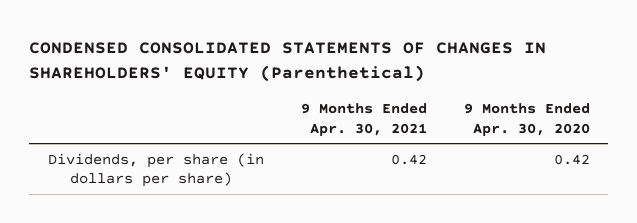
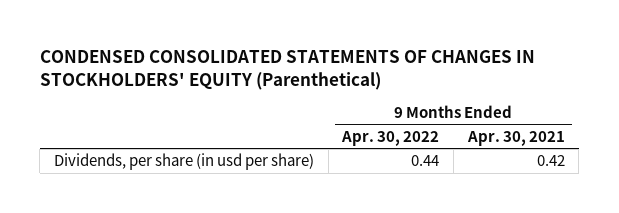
[29,42,547,82] CONDENSED CONSOLIDATED STATEMENTS OF CHANGES IN SHAREHOLDERS' EQUITY (Parenthetical) -> [39,50,535,91] CONDENSED CONSOLIDATED STATEMENTS OF CHANGES IN STOCKHOLDERS' EQUITY (Parenthetical)
[463,103,590,136] 9 Months Ended Apr. 30, 2020 -> none
none -> [341,130,440,146] Apr. 30, 2022
[47,152,264,188] Dividends, per share (in dollars per share) -> [54,153,315,171] Dividends, per share (in usd per share)

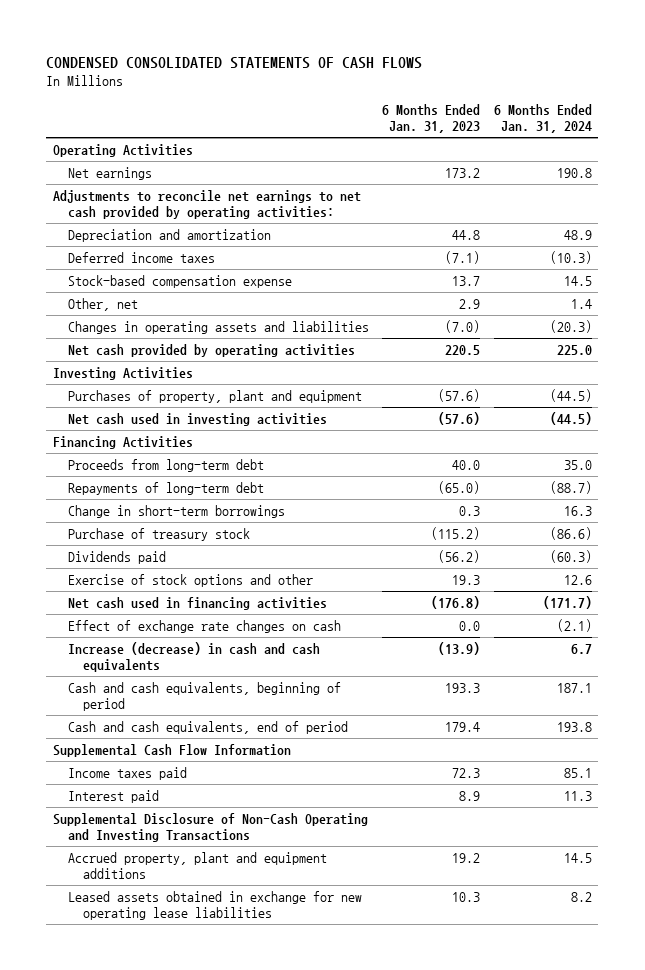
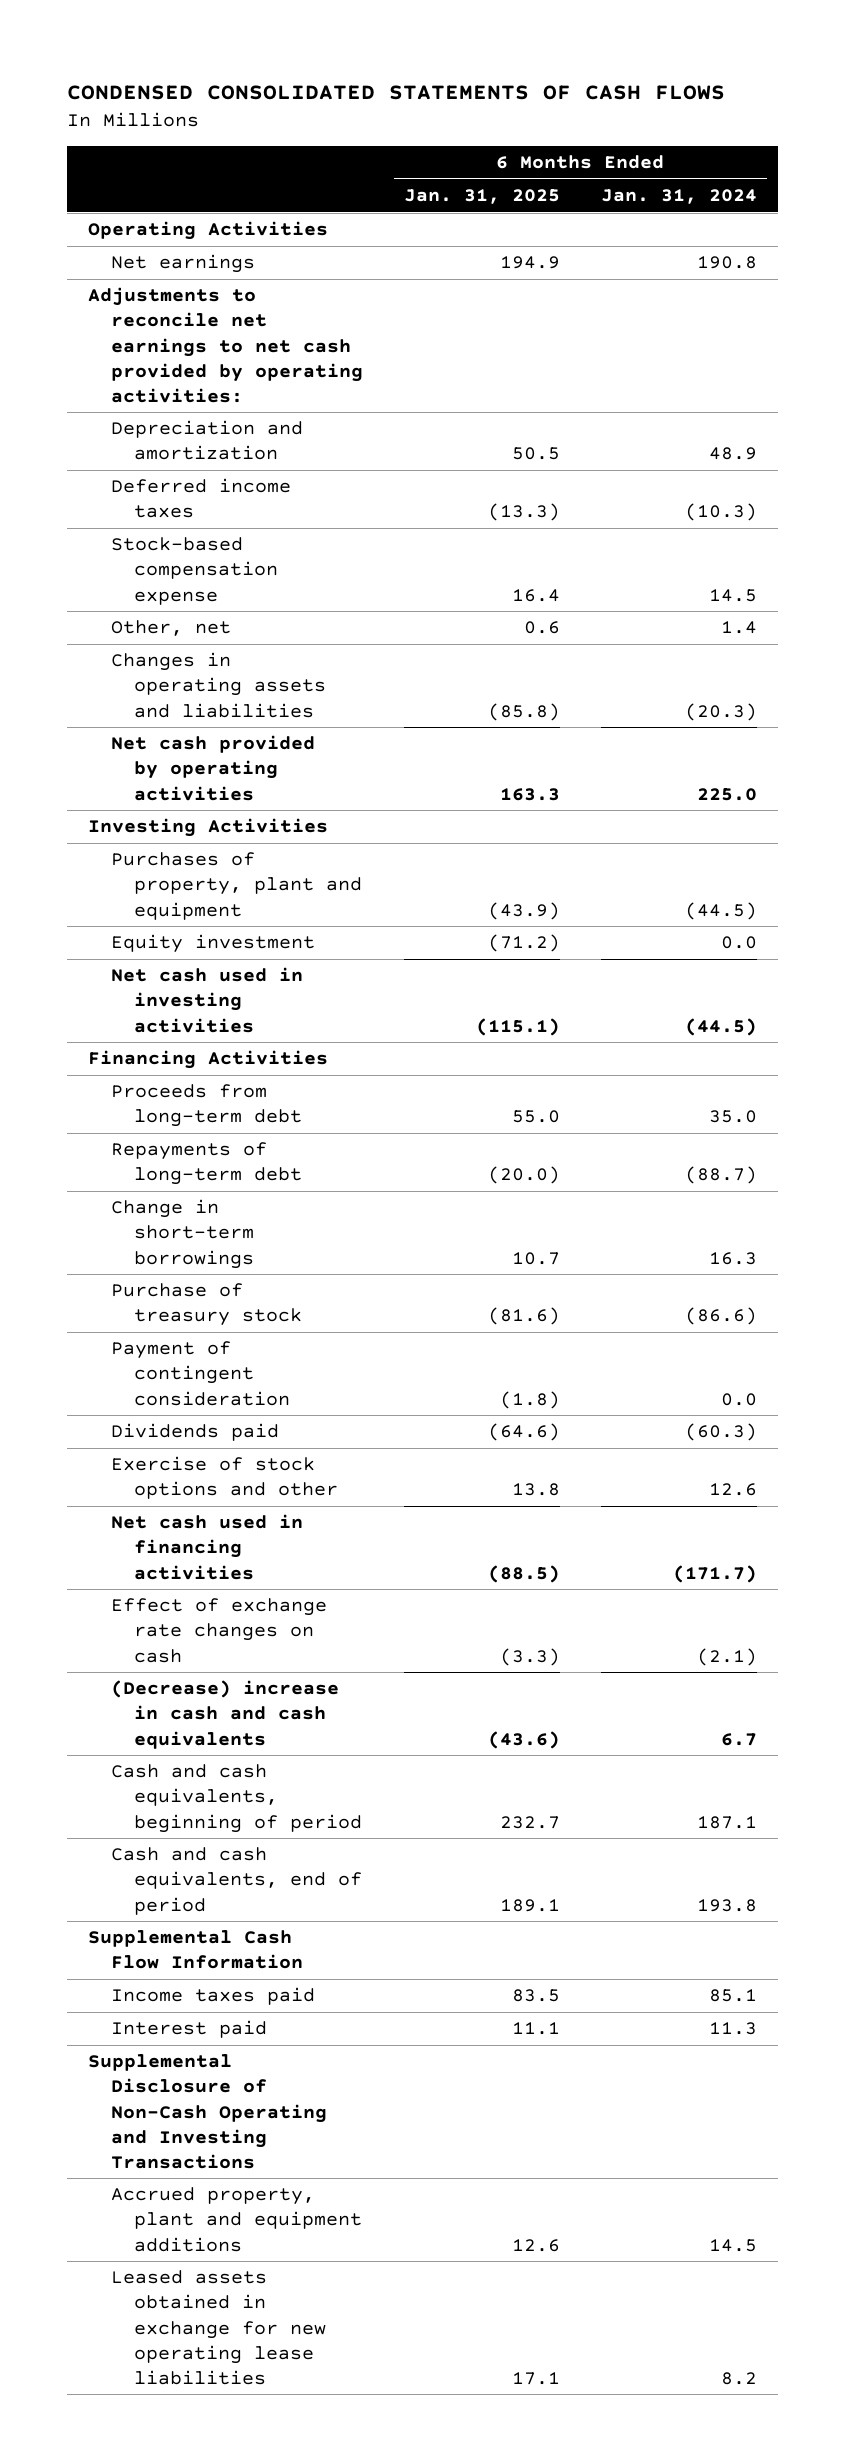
[382,103,481,134] 6 Months Ended Jan. 31, 2023 -> none
none -> [403,188,560,204] Jan. 31, 2025
none -> [110,934,315,954] Equity investment
none -> [110,1341,290,1406] Payment of contingent consideration
[67,641,320,672] Increase (decrease) in cash and cash equivalents -> [110,1680,339,1749] (Decrease) increase in cash and cash equivalents

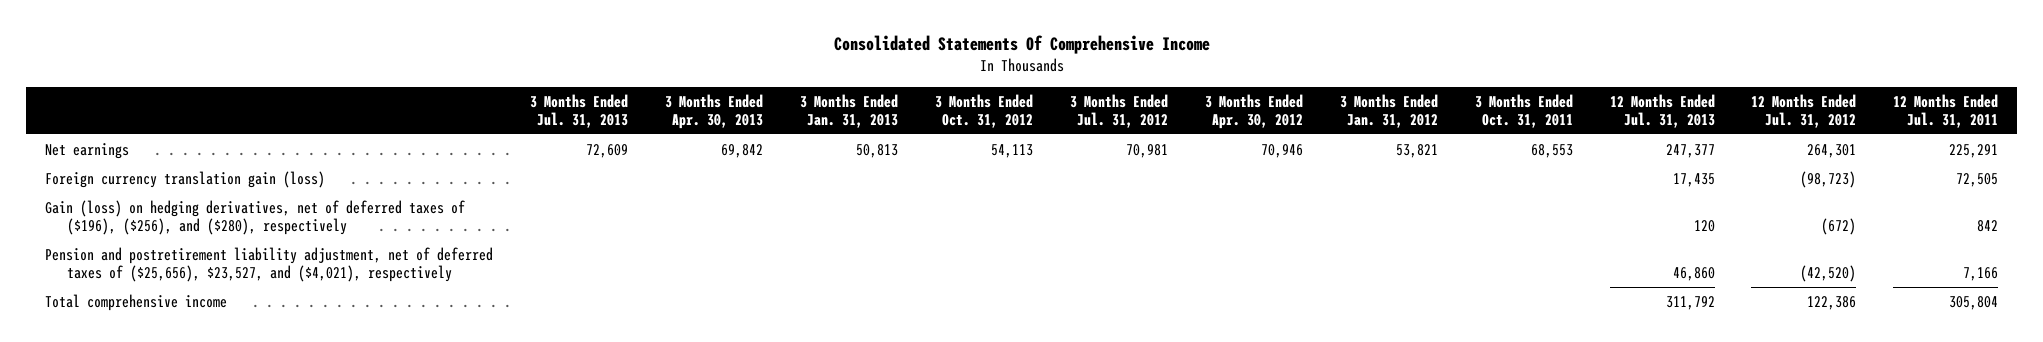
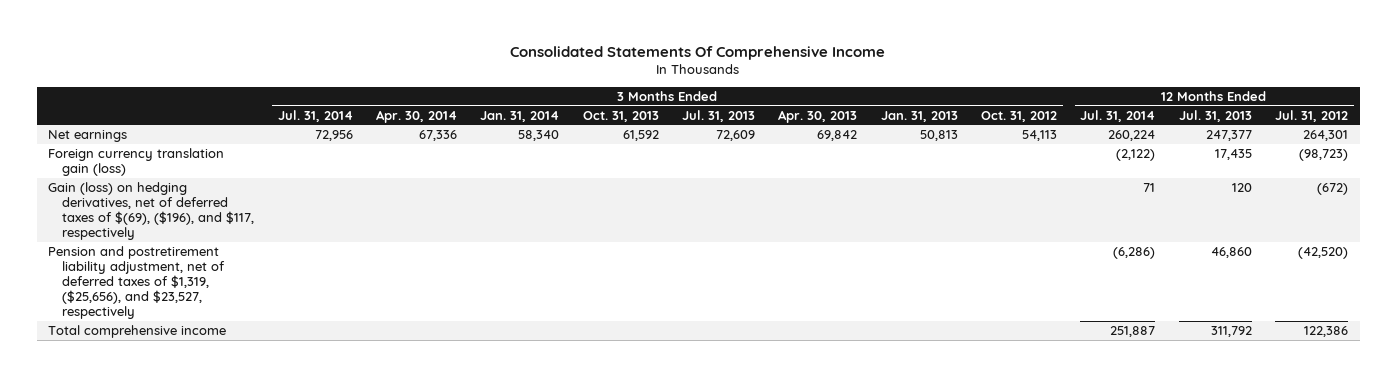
[1069,93,1168,128] 3 Months Ended Jul. 31, 2012 -> none
[1204,93,1303,129] 3 Months Ended Apr. 30, 2012 -> none
[1339,93,1438,128] 3 Months Ended Jan. 31, 2012 -> none
[1474,93,1573,128] 3 Months Ended Oct. 31, 2011 -> none
[1893,93,1999,128] 12 Months Ended Jul. 31, 2011 -> none
none -> [277,109,353,122] Jul. 31, 2014
none -> [375,109,457,123] Apr. 30, 2014
none -> [480,110,560,122] Jan. 31, 2014
none -> [582,110,659,122] Oct. 31, 2013
none -> [1080,109,1156,122] Jul. 31, 2014
[44,199,465,235] Gain (loss) on hedging derivatives, net of deferred taxes of ($196), ($256), and ($280), respectively -> [48,181,255,241] Gain (loss) on hedging derivatives, net of deferred taxes of $(69), ($196), and $117, respectively
[44,246,493,282] Pension and postretirement liability adjustment, net of deferred taxes of ($25,656), $23,527, and ($4,021), respectively -> [48,245,226,320] Pension and postretirement liability adjustment, net of deferred taxes of $1,319, ($25,656), and $23,527, respectively

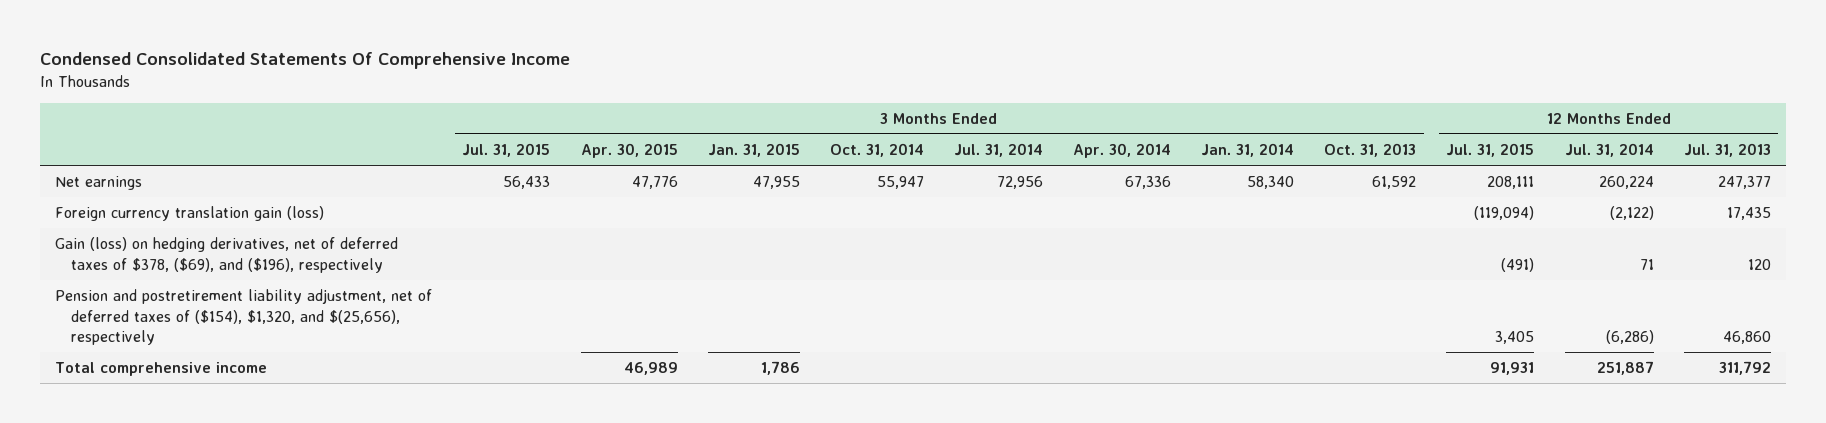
[510,45,886,60] Consolidated Statements Of Comprehensive Income -> [40,52,571,70] Condensed Consolidated Statements Of Comprehensive Income
[682,109,756,122] Jul. 31, 2013 -> none
[778,109,858,123] Apr. 30, 2013 -> none
[880,110,958,122] Jan. 31, 2013 -> none
[981,110,1058,122] Oct. 31, 2012 -> none
[1275,109,1349,122] Jul. 31, 2012 -> none
none -> [462,143,551,158] Jul. 31, 2015
none -> [580,143,678,159] Apr. 30, 2015
none -> [707,143,800,158] Jan. 31, 2015
none -> [829,143,924,158] Oct. 31, 2014
none -> [1446,143,1535,158] Jul. 31, 2015
[48,181,255,241] Gain (loss) on hedging derivatives, net of deferred taxes of $(69), ($196), and $117, respectively -> [55,237,399,273] Gain (loss) on hedging derivatives, net of deferred taxes of $378, ($69), and ($196), respectively
[48,245,226,320] Pension and postretirement liability adjustment, net of deferred taxes of $1,319, ($25,656), and $23,527, respectively -> [55,289,433,346] Pension and postretirement liability adjustment, net of deferred taxes of ($154), $1,320, and $(25,656), respectively

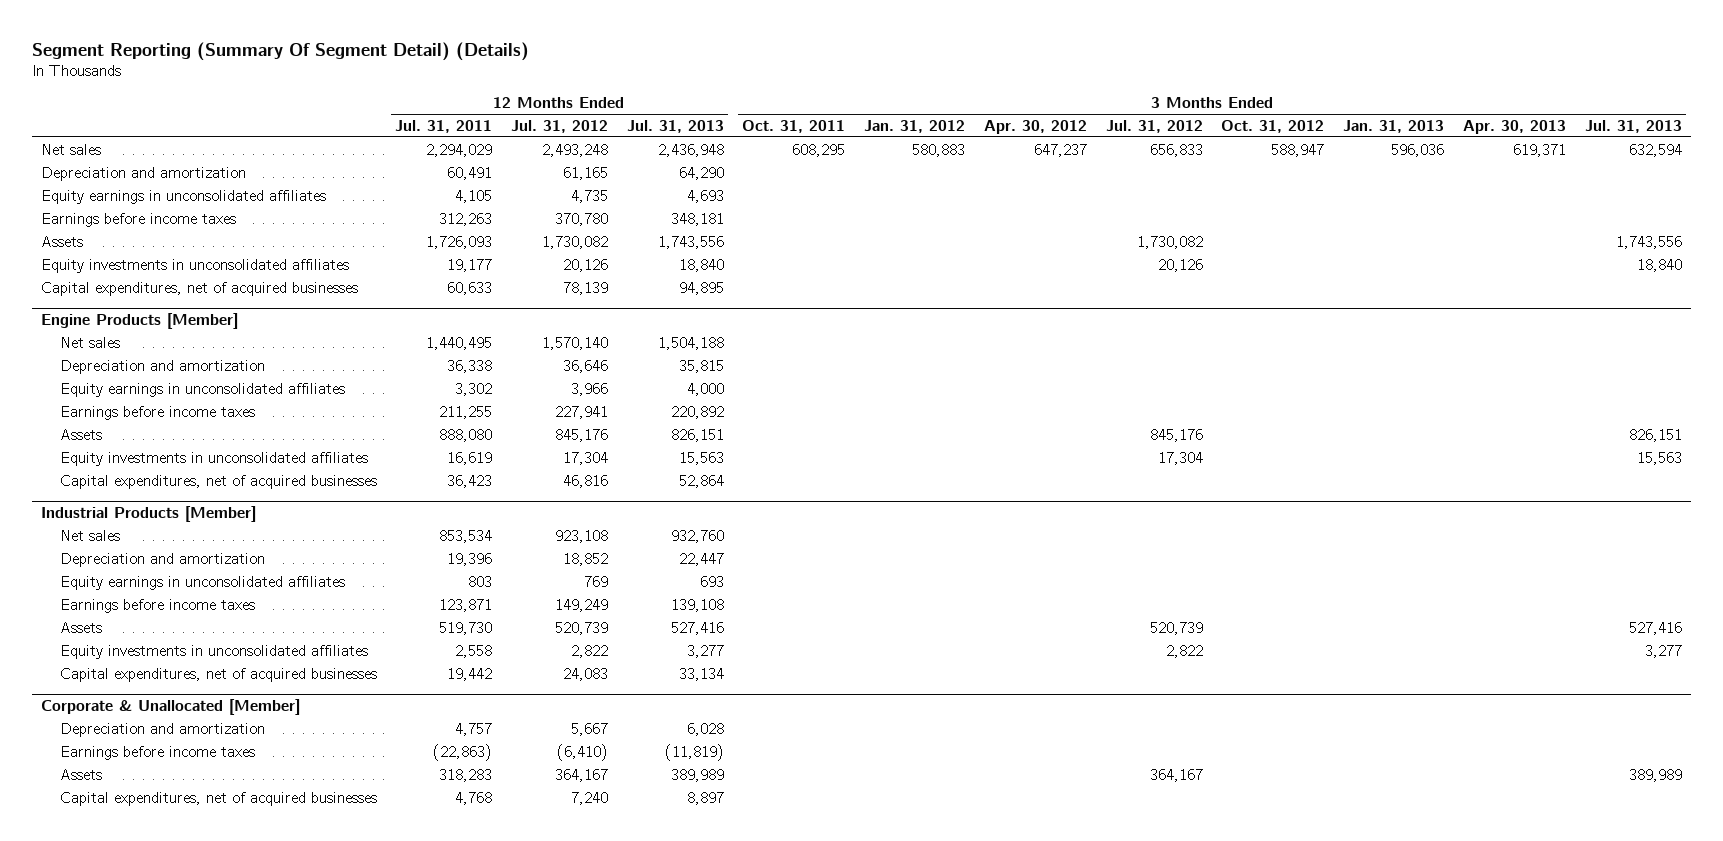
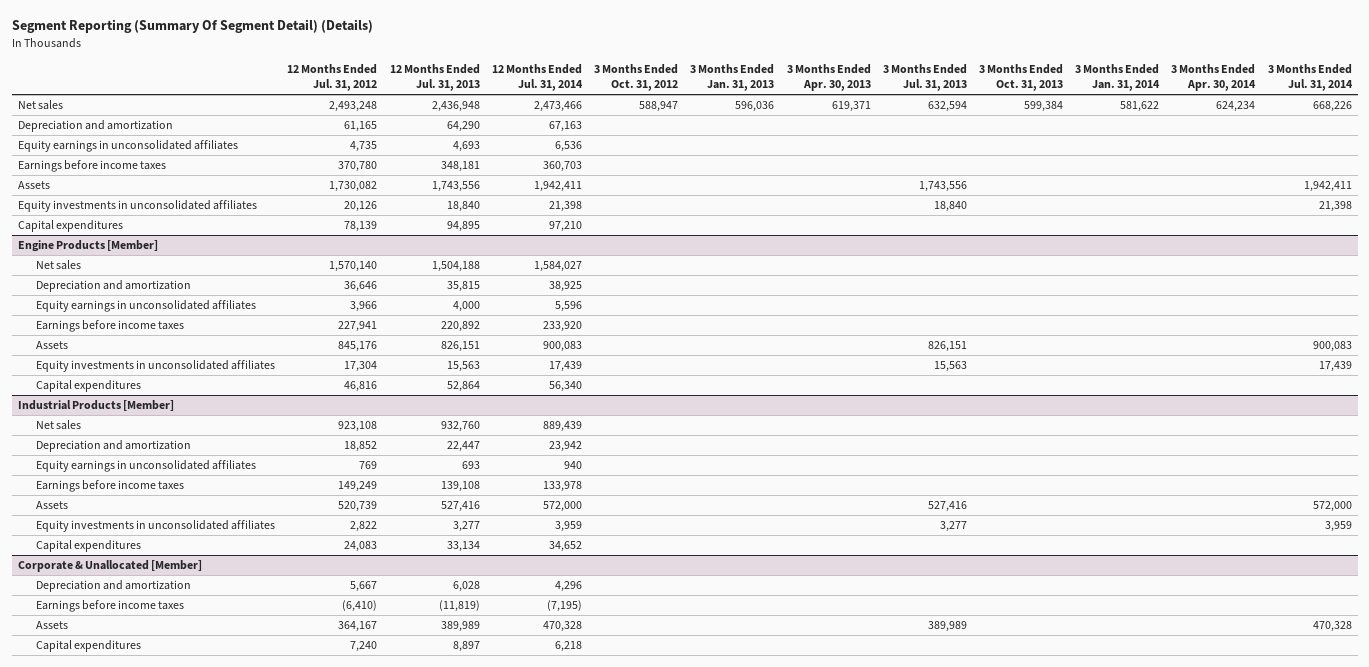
[395,119,493,133] Jul. 31, 2011 -> none
[742,119,846,133] Oct. 31, 2011 -> none
[864,119,966,133] Jan. 31, 2012 -> none
[983,119,1087,134] Apr. 30, 2012 -> none
[1105,119,1203,133] Jul. 31, 2012 -> none
none -> [491,64,583,92] 12 Months Ended Jul. 31, 2014
none -> [978,64,1063,92] 3 Months Ended Oct. 31, 2013
none -> [1075,64,1161,92] 3 Months Ended Jan. 31, 2014
none -> [1171,64,1257,92] 3 Months Ended Apr. 30, 2014
none -> [1267,64,1353,92] 3 Months Ended Jul. 31, 2014
[41,281,359,296] Capital expenditures, net of acquired businesses -> [17,220,123,233] Capital expenditures
[59,474,377,489] Capital expenditures, net of acquired businesses -> [36,380,142,393] Capital expenditures
[59,667,377,682] Capital expenditures, net of acquired businesses -> [36,540,142,553] Capital expenditures
[59,791,377,806] Capital expenditures, net of acquired businesses -> [36,640,142,653] Capital expenditures

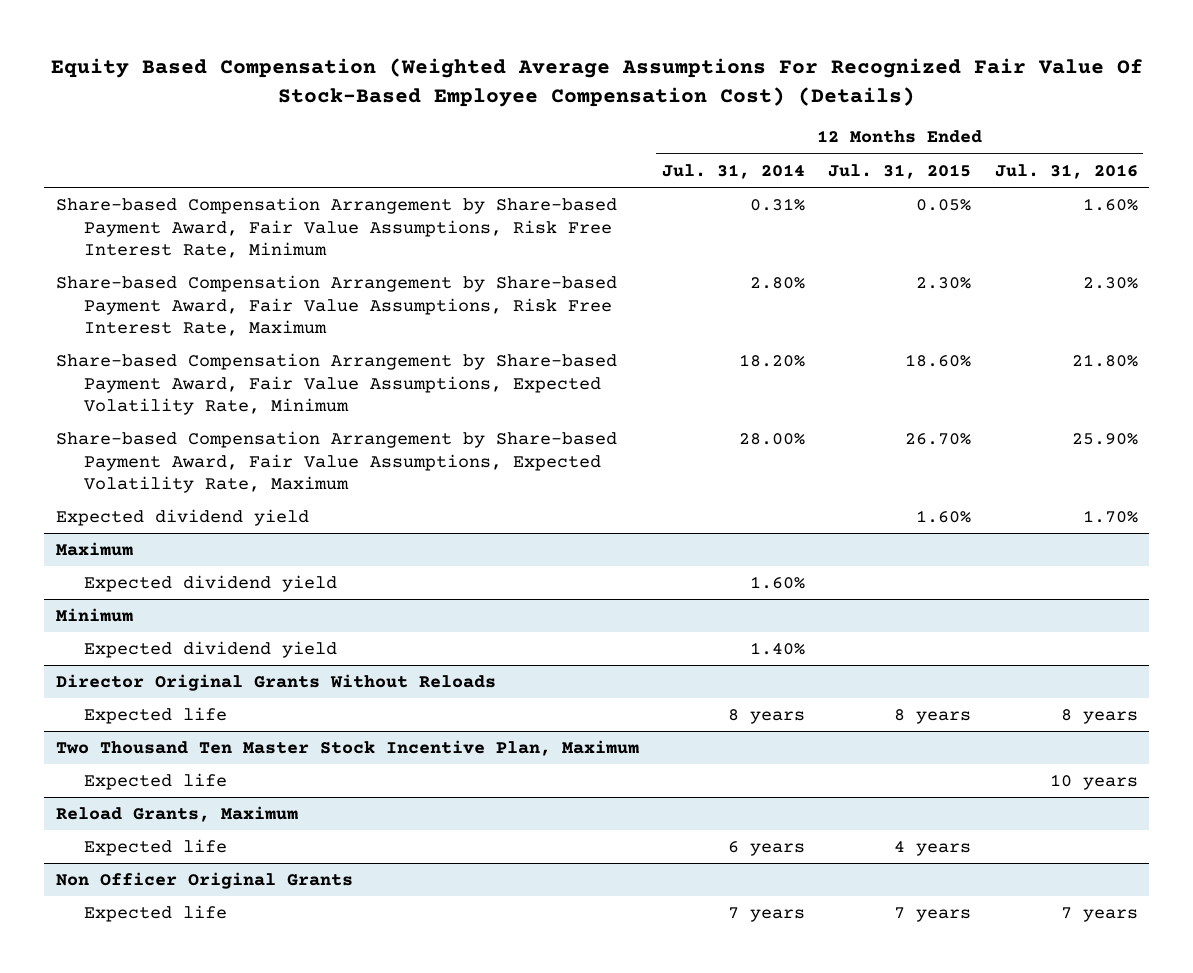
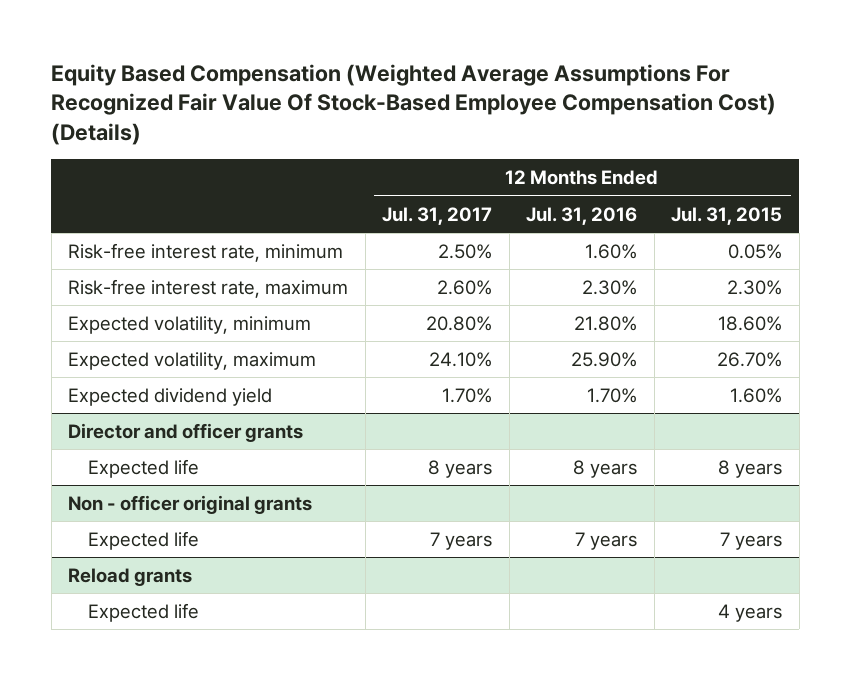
[661,163,805,179] Jul. 31, 2014 -> none
none -> [382,206,493,225] Jul. 31, 2017
[55,197,617,259] Share-based Compensation Arrangement by Share-based Payment Award, Fair Value Assumptions, Risk Free Interest Rate, Minimum -> [68,243,344,263] Risk-free interest rate, minimum
[55,275,617,337] Share-based Compensation Arrangement by Share-based Payment Award, Fair Value Assumptions, Risk Free Interest Rate, Maximum -> [68,279,349,299] Risk-free interest rate, maximum
[55,353,617,416] Share-based Compensation Arrangement by Share-based Payment Award, Fair Value Assumptions, Expected Volatility Rate, Minimum -> [68,316,312,335] Expected volatility, minimum
[55,431,617,494] Share-based Compensation Arrangement by Share-based Payment Award, Fair Value Assumptions, Expected Volatility Rate, Maximum -> [68,352,317,371] Expected volatility, maximum
[55,542,133,557] Maximum -> none
[84,575,338,593] Expected dividend yield -> none
[55,608,133,623] Minimum -> none
[84,641,338,659] Expected dividend yield -> none
[55,674,496,692] Director Original Grants Without Reloads -> [68,423,304,443] Director and officer grants
[55,740,639,757] Two Thousand Ten Master Stock Incentive Plan, Maximum -> none
[84,773,228,791] Expected life -> none
[55,806,298,823] Reload Grants, Maximum -> none
[84,839,228,857] Expected life -> none
[55,872,353,890] Non Officer Original Grants -> [68,495,313,515] Non - officer original grants
none -> [68,568,193,587] Reload grants
none -> [88,603,200,623] Expected life

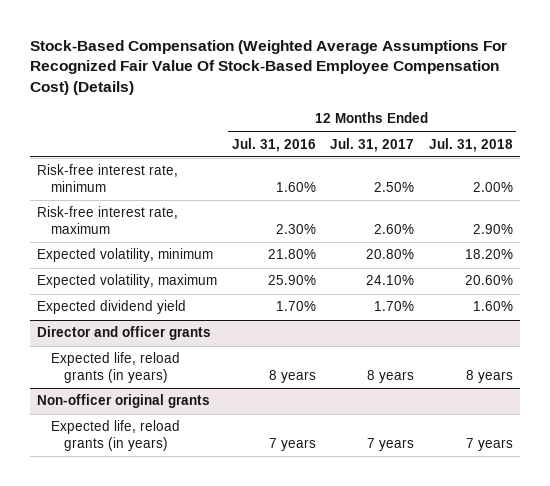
[51,63,777,146] Equity Based Compensation (Weighted Average Assumptions For Recognized Fair Value Of Stock-Based Employee Compensation Cost) (Details) -> [30,39,508,95] Stock-Based Compensation (Weighted Average Assumptions For Recognized Fair Value Of Stock-Based Employee Compensation Cost) (Details)
[671,206,783,225] Jul. 31, 2015 -> none
none -> [428,137,513,152] Jul. 31, 2018
[68,568,193,587] Reload grants -> none
[88,603,200,623] Expected life -> none
[88,459,200,479] Expected life -> [50,352,180,384] Expected life, reload grants (in years)
[68,495,313,515] Non - officer original grants -> [37,394,211,409] Non-officer original grants
[88,531,200,551] Expected life -> [50,420,180,452] Expected life, reload grants (in years)

